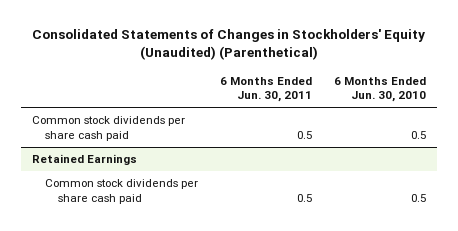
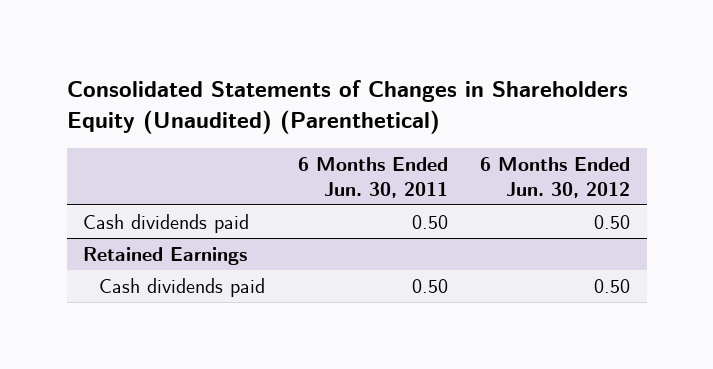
[31,29,425,61] Consolidated Statements of Changes in Stockholders' Equity (Unaudited) (Parenthetical) -> [66,80,628,135] Consolidated Statements of Changes in Shareholders Equity (Unaudited) (Parenthetical)
[333,76,426,103] 6 Months Ended Jun. 30, 2010 -> none
none -> [480,156,631,198] 6 Months Ended Jun. 30, 2012
[32,116,186,141] Common stock dividends per share cash paid -> [82,213,249,233] Cash dividends paid
[296,130,312,139] 0.5 -> [411,214,448,229] 0.50
[45,179,199,204] Common stock dividends per share cash paid -> [98,277,265,297] Cash dividends paid
[296,193,312,202] 0.5 -> [411,278,448,293] 0.50

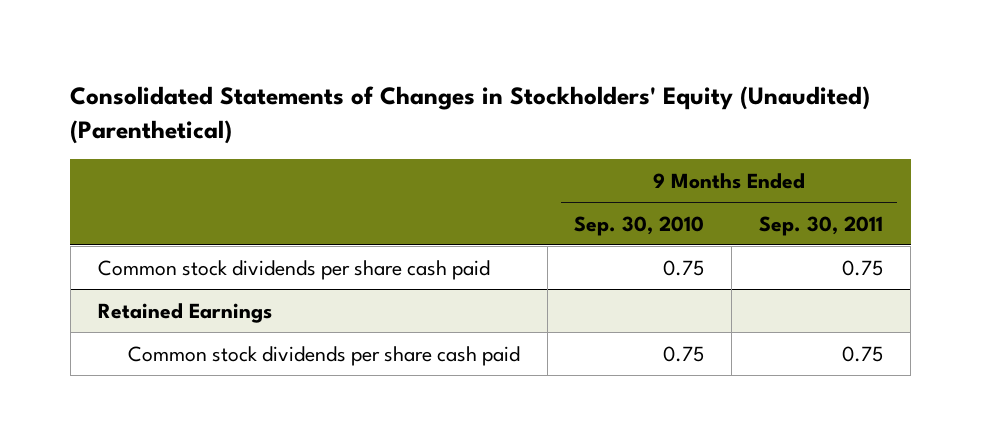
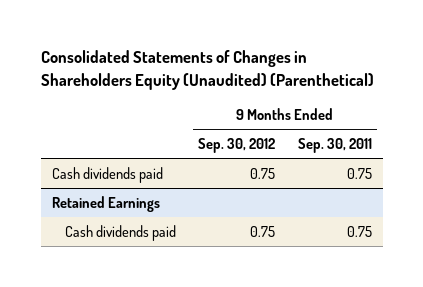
[70,85,871,144] Consolidated Statements of Changes in Stockholders' Equity (Unaudited) (Parenthetical) -> [40,50,374,90] Consolidated Statements of Changes in Shareholders Equity (Unaudited) (Parenthetical)
[574,215,705,236] Sep. 30, 2010 -> none
none -> [198,138,276,154] Sep. 30, 2012
[97,259,490,280] Common stock dividends per share cash paid -> [51,166,163,183] Cash dividends paid
[127,345,520,366] Common stock dividends per share cash paid -> [65,224,177,241] Cash dividends paid

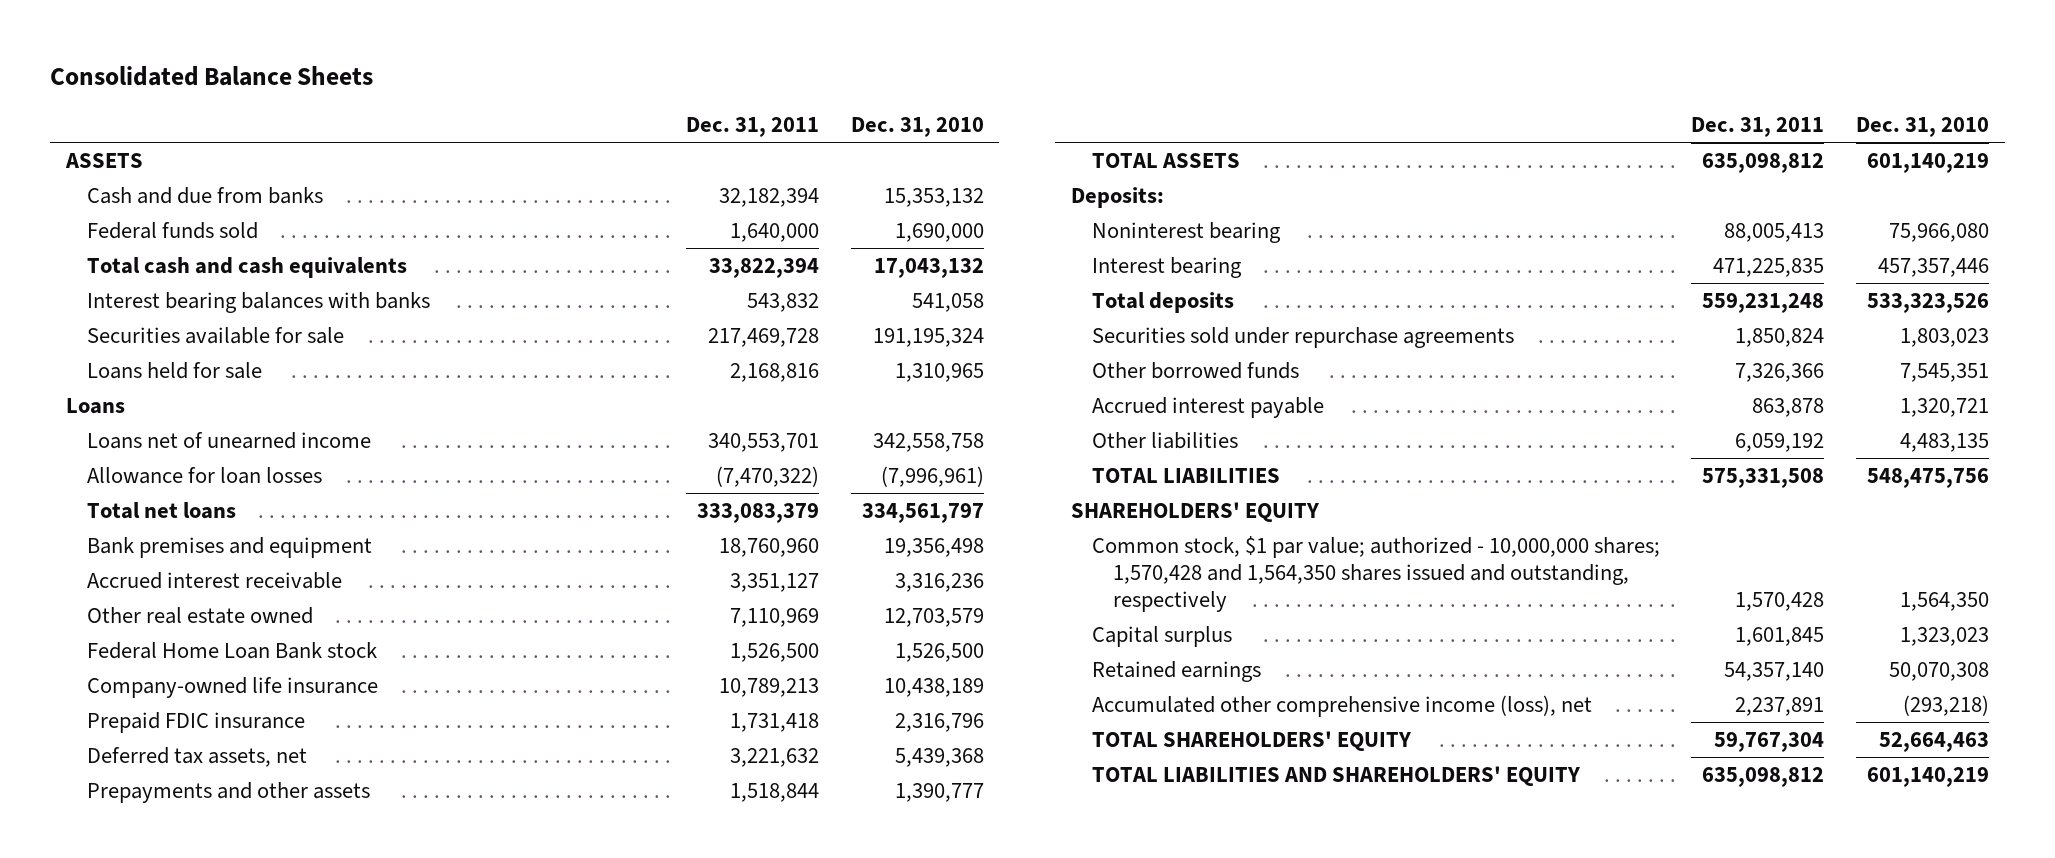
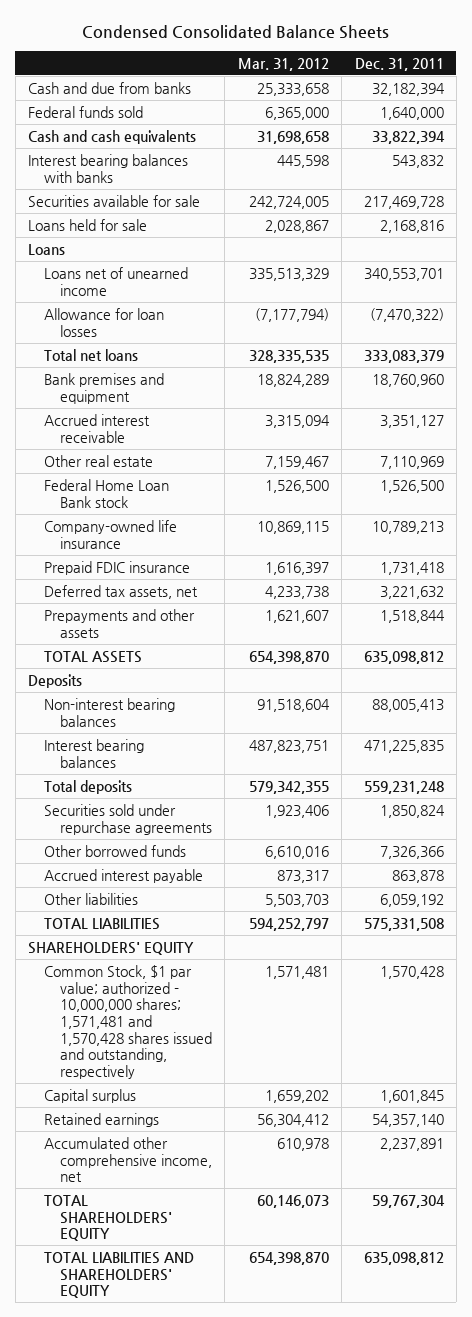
[50,66,374,87] Consolidated Balance Sheets -> [81,24,389,39] Condensed Consolidated Balance Sheets
[850,117,984,138] Dec. 31, 2010 -> none
none -> [237,57,329,71] Mar. 31, 2012
[65,152,144,168] ASSETS -> none
[86,256,407,278] Total cash and cash equivalents -> [28,129,197,144] Cash and cash equivalents
[86,606,313,624] Other real estate owned -> [44,454,154,467] Other real estate
[1071,186,1165,208] Deposits: -> [28,673,83,688] Deposits
[1091,221,1281,243] Noninterest bearing -> [44,697,176,727] Non-interest bearing balances
[1091,256,1242,278] Interest bearing -> [44,738,145,768] Interest bearing balances
[1091,535,1660,613] Common stock, $1 par value; authorized - 10,000,000 shares; 1,570,428 and 1,564,350 shares issued and outstanding, respectively -> [44,964,212,1080] Common Stock, $1 par value; authorized - 10,000,000 shares; 1,571,481 and 1,570,428 shares issued and outstanding, respectively
[1091,694,1592,717] Accumulated other comprehensive income (loss), net -> [44,1136,212,1183] Accumulated other comprehensive income, net

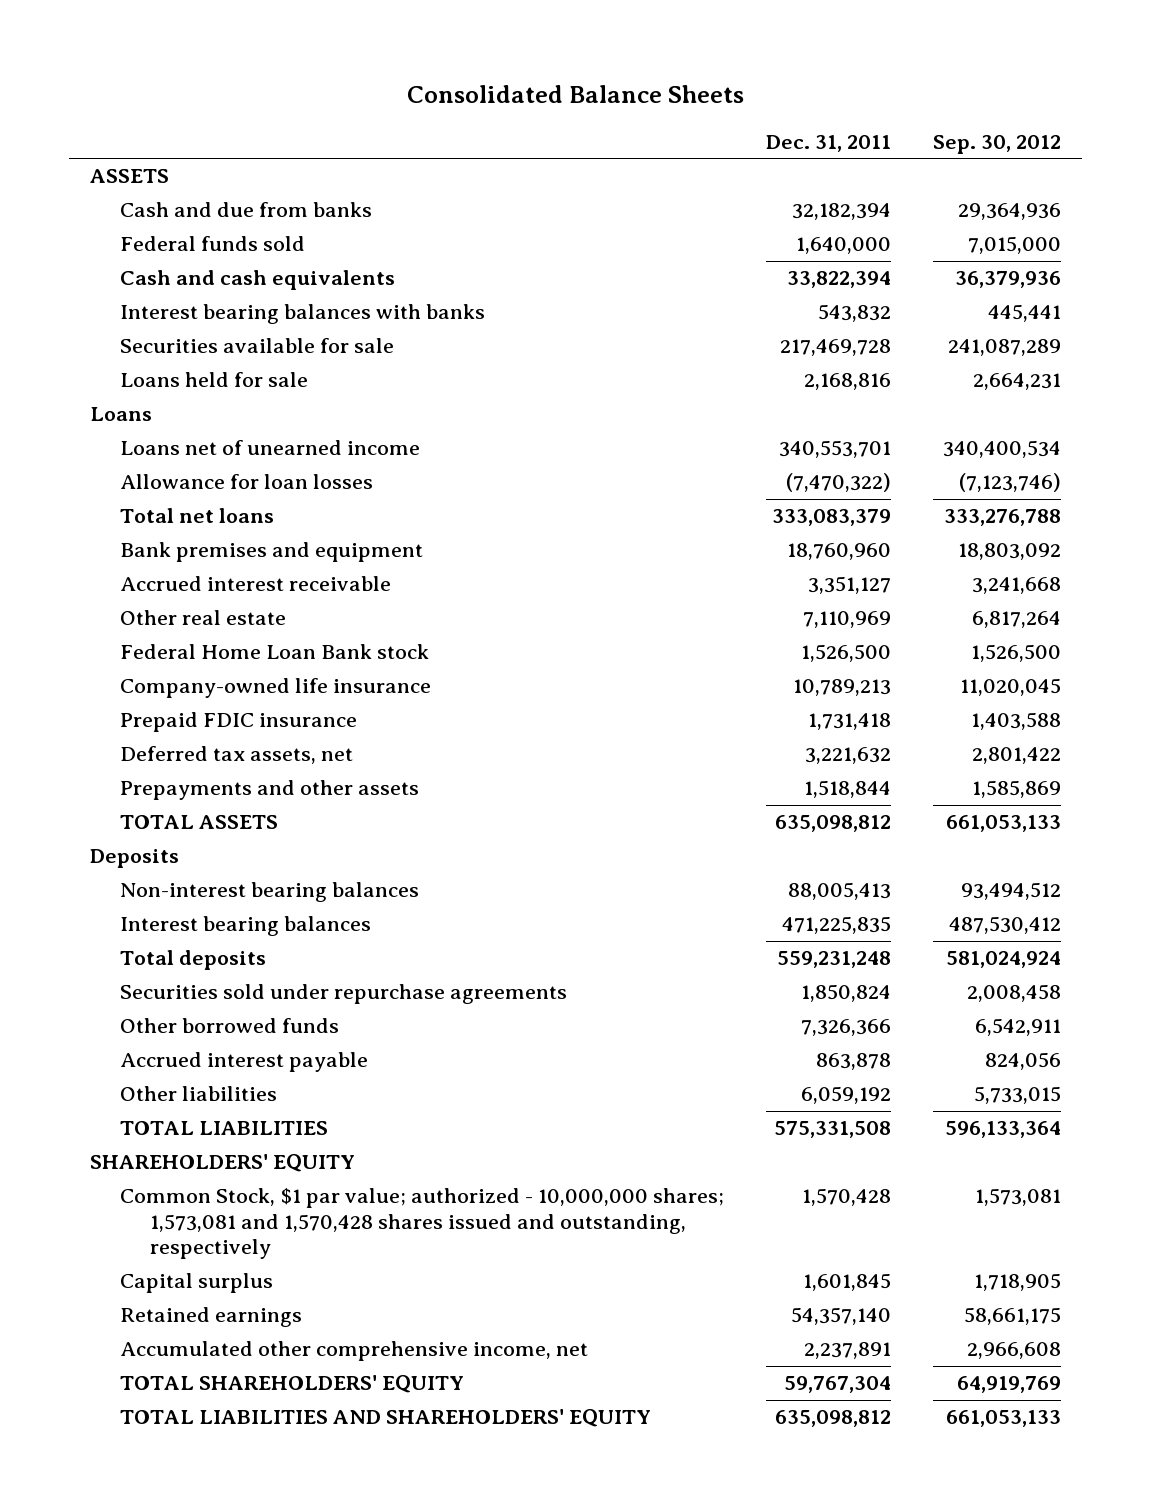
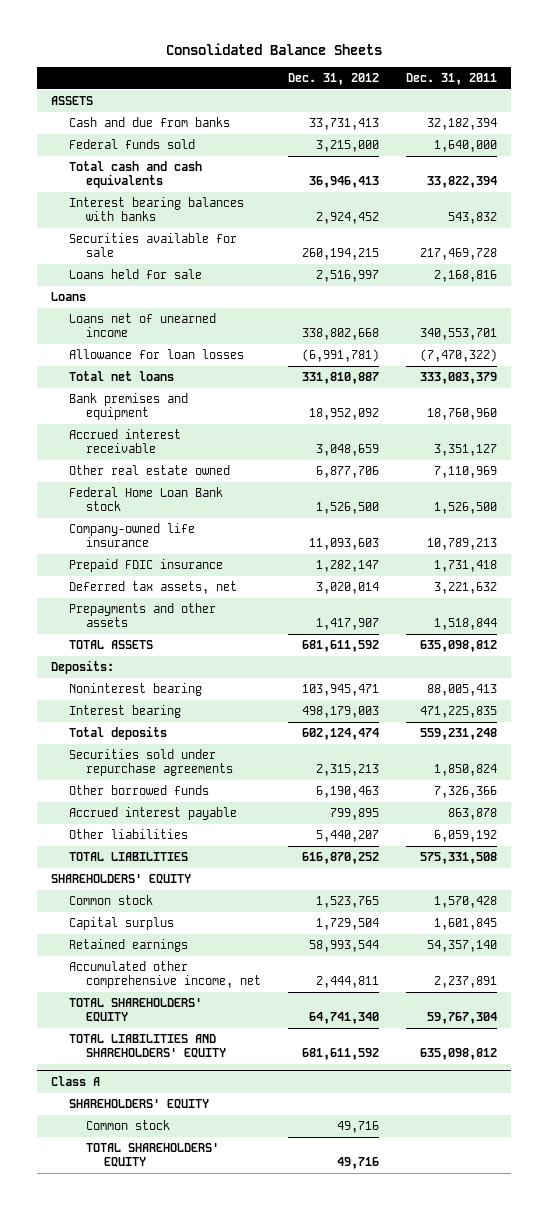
[933,134,1062,154] Sep. 30, 2012 -> none
none -> [288,73,380,86] Dec. 31, 2012
[120,270,396,291] Cash and cash equivalents -> [68,161,202,188] Total cash and cash equivalents
[120,610,287,626] Other real estate -> [68,465,230,476] Other real estate owned
[90,849,180,869] Deposits -> [50,660,114,675] Deposits:
[120,882,420,903] Non-interest bearing balances -> [68,683,202,697] Noninterest bearing
[120,916,372,937] Interest bearing balances -> [68,705,181,719] Interest bearing
[120,1188,725,1260] Common Stock, $1 par value; authorized - 10,000,000 shares; 1,573,081 and 1,570,428 shares issued and outstanding, respectively -> [68,895,153,906] Common stock
none -> [50,1075,100,1086] Class A
none -> [68,1099,209,1110] SHAREHOLDERS' EQUITY
none -> [86,1120,171,1131] Common stock
none -> [86,1143,220,1167] TOTAL SHAREHOLDERS' EQUITY

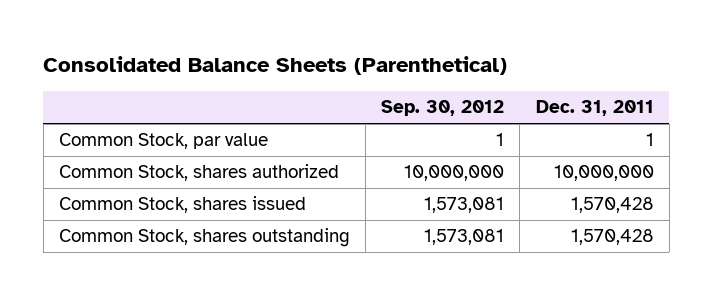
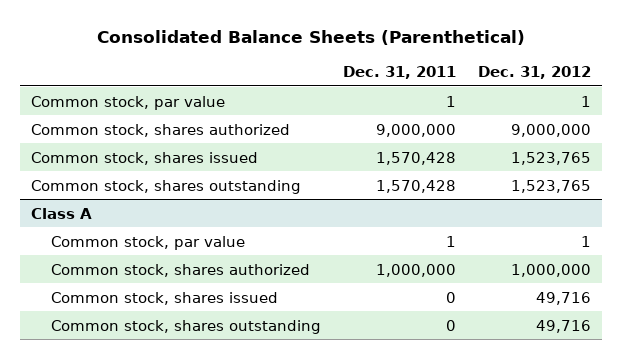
[381,100,505,117] Sep. 30, 2012 -> none
none -> [478,66,592,80] Dec. 31, 2012
[59,133,269,150] Common Stock, par value -> [31,95,226,110] Common stock, par value
[59,164,340,182] Common Stock, shares authorized -> [31,123,291,137] Common stock, shares authorized
[553,165,654,182] 10,000,000 -> [376,123,457,137] 9,000,000
[59,196,307,214] Common Stock, shares issued -> [31,151,259,165] Common stock, shares issued
[59,228,351,248] Common Stock, shares outstanding -> [31,179,302,194] Common stock, shares outstanding
none -> [31,207,93,219] Class A
none -> [51,235,246,250] Common stock, par value
none -> [51,263,311,277] Common stock, shares authorized
none -> [51,291,279,305] Common stock, shares issued
none -> [51,319,322,334] Common stock, shares outstanding

